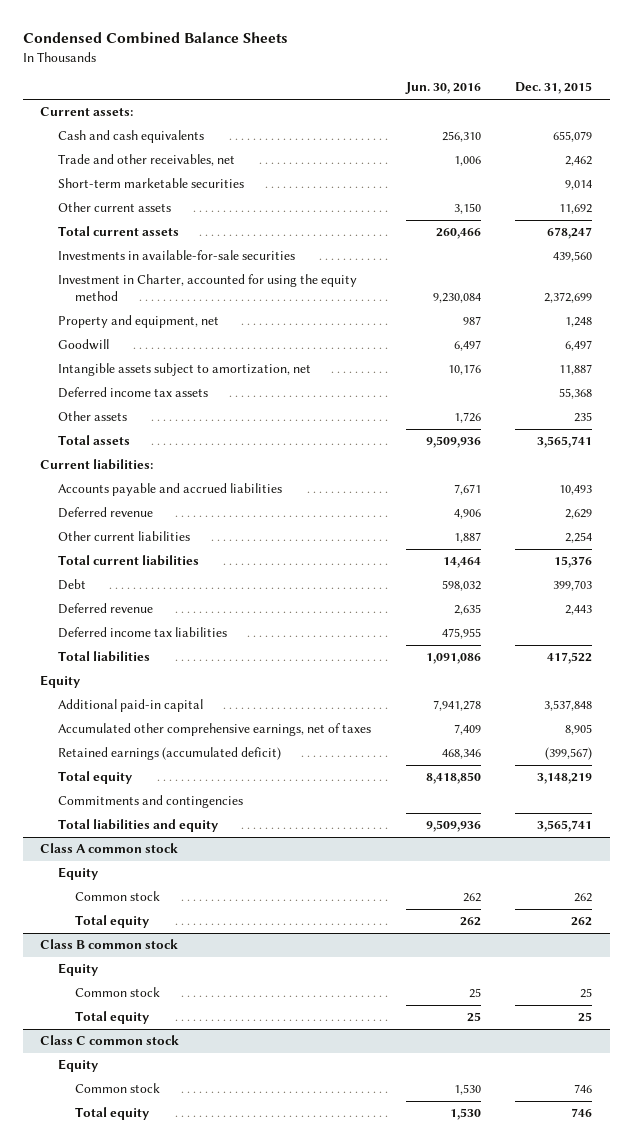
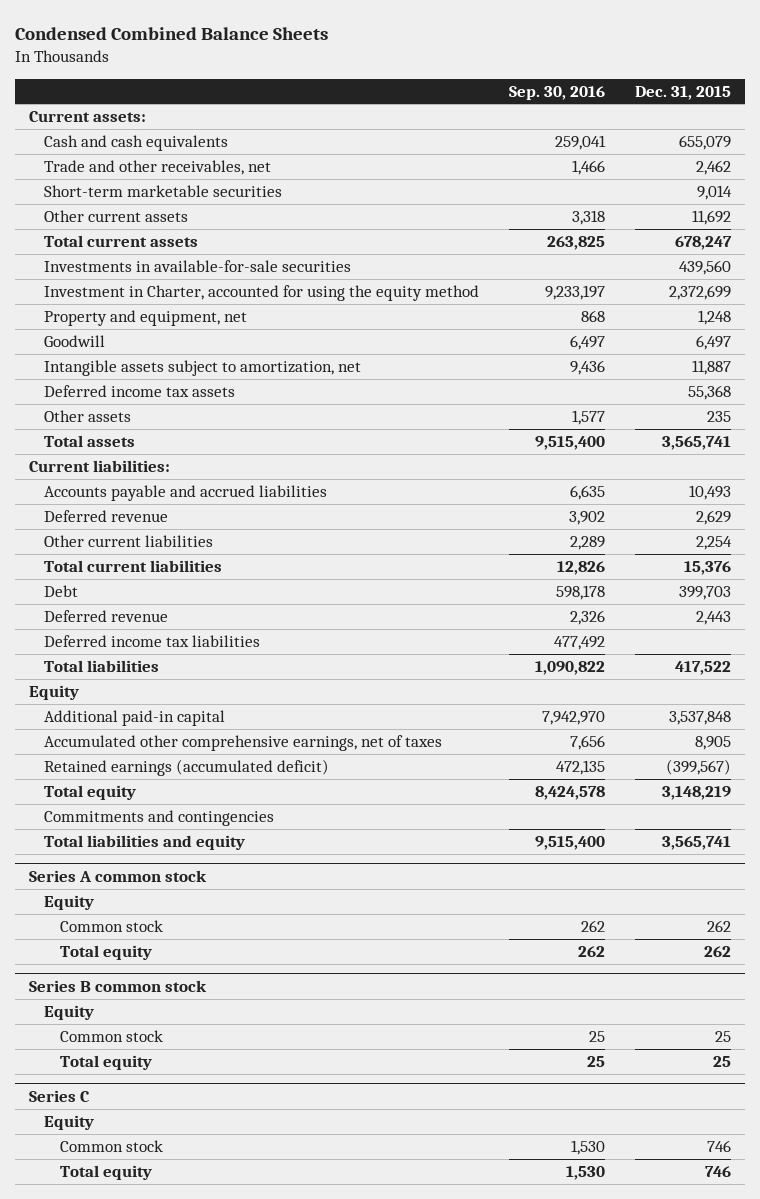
[404,82,481,95] Jun. 30, 2016 -> none
none -> [509,85,606,100] Sep. 30, 2016
[40,843,179,854] Class A common stock -> [29,869,208,882] Series A common stock
[40,939,179,950] Class B common stock -> [29,979,208,992] Series B common stock
[40,1035,180,1046] Class C common stock -> [29,1089,91,1102] Series C

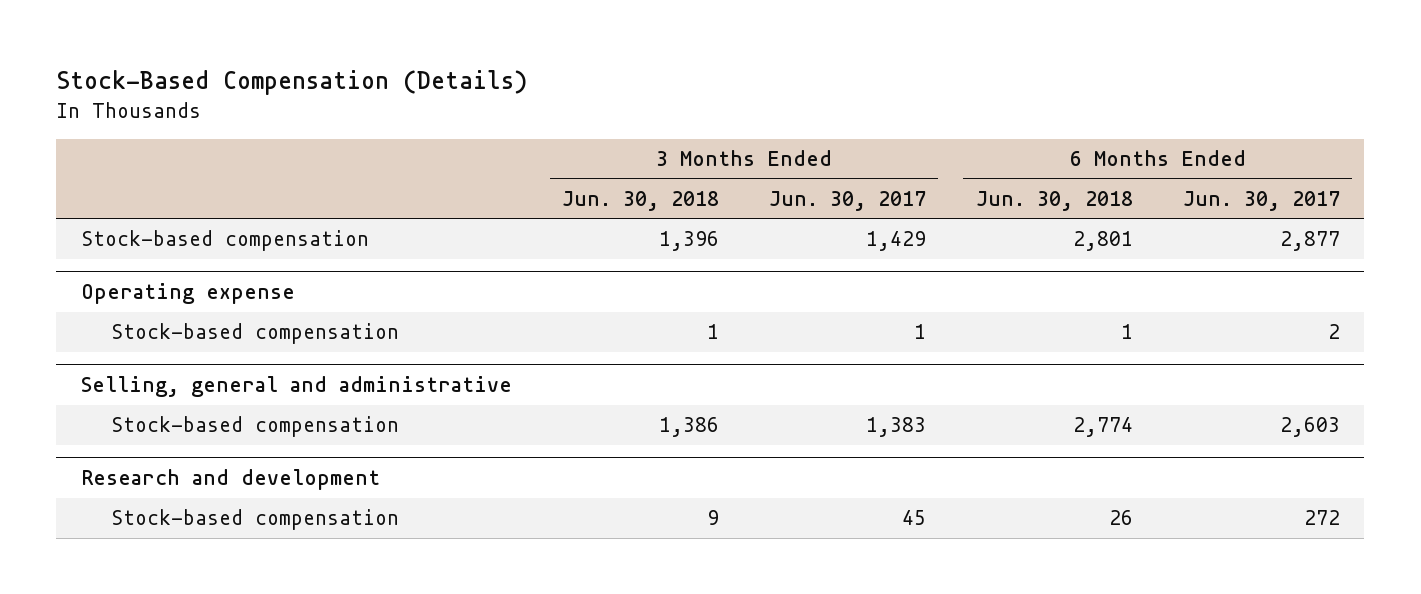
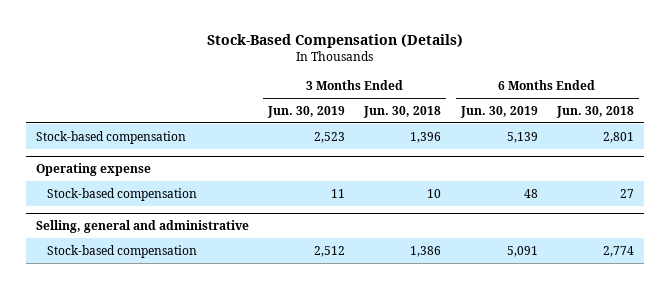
[768,190,926,211] Jun. 30, 2017 -> none
[1182,190,1340,211] Jun. 30, 2017 -> none
none -> [266,105,345,118] Jun. 30, 2019
none -> [459,105,538,118] Jun. 30, 2019
[707,324,720,340] 1 -> [427,188,442,198] 10
[1120,324,1133,340] 1 -> [620,188,635,198] 27
[81,469,381,491] Research and development -> none
[110,509,399,531] Stock-based compensation -> none

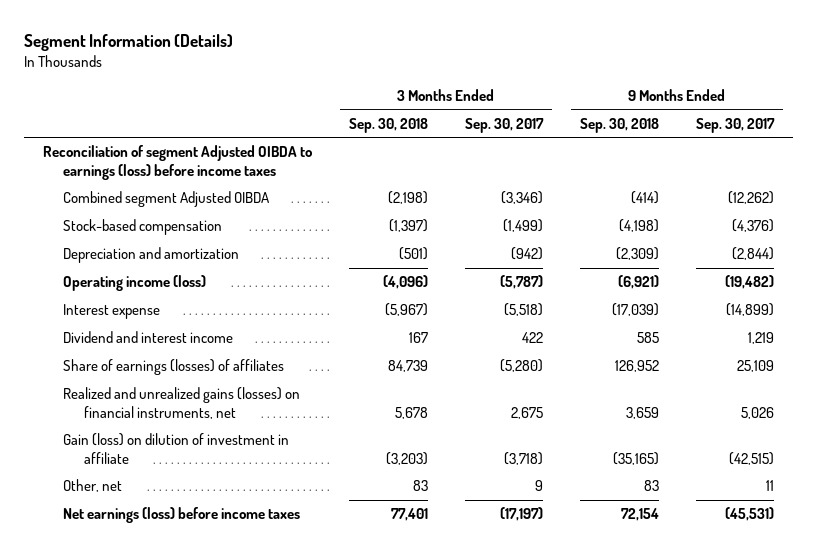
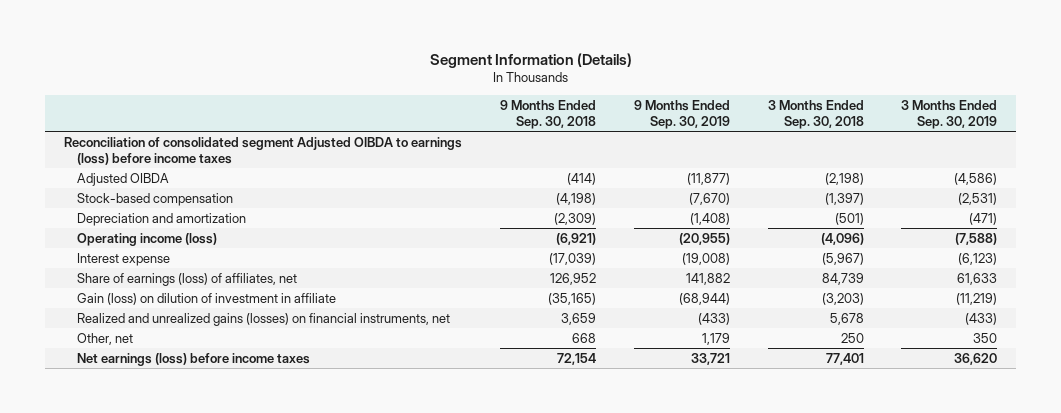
[464,118,544,134] Sep. 30, 2017 -> none
[695,118,775,134] Sep. 30, 2017 -> none
none -> [633,99,730,129] 9 Months Ended Sep. 30, 2019
none -> [901,99,998,129] 3 Months Ended Sep. 30, 2019
[42,145,312,180] Reconciliation of segment Adjusted OIBDA to earnings (loss) before income taxes -> [63,136,462,165] Reconciliation of consolidated segment Adjusted OIBDA to earnings (loss) before income taxes
[63,191,270,208] Combined segment Adjusted OIBDA -> [77,172,170,186] Adjusted OIBDA
[63,331,234,344] Dividend and interest income -> none
[63,359,285,376] Share of earnings (losses) of affiliates -> [77,272,298,286] Share of earnings (loss) of affiliates, net
[63,387,301,419] Realized and unrealized gains (losses) on financial instruments, net -> [77,312,451,326] Realized and unrealized gains (losses) on financial instruments, net
[412,480,428,492] 83 -> [840,332,864,343] 250
[643,480,659,492] 83 -> [571,332,596,343] 668

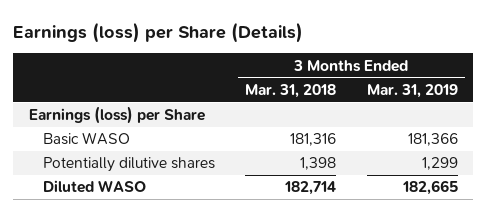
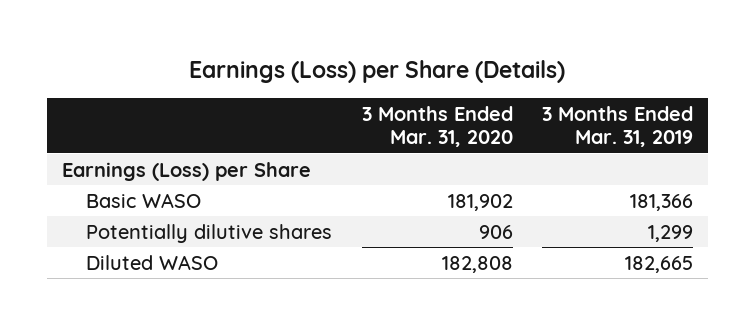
[13,21,304,43] Earnings (loss) per Share (Details) -> [189,60,566,84] Earnings (Loss) per Share (Details)
[245,83,337,98] Mar. 31, 2018 -> none
none -> [361,105,513,148] 3 Months Ended Mar. 31, 2020
[28,106,205,125] Earnings (loss) per Share -> [61,161,311,181] Earnings (Loss) per Share

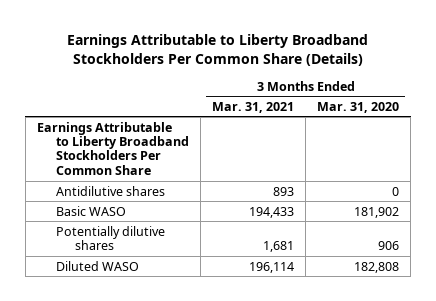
[189,60,566,84] Earnings (Loss) per Share (Details) -> [67,33,369,66] Earnings Attributable to Liberty Broadband Stockholders Per Common Share (Details)
[542,105,694,148] 3 Months Ended Mar. 31, 2019 -> none
none -> [212,101,295,113] Mar. 31, 2021
[61,161,311,181] Earnings (Loss) per Share -> [36,121,190,175] Earnings Attributable to Liberty Broadband Stockholders Per Common Share
none -> [56,185,166,196] Antidilutive shares

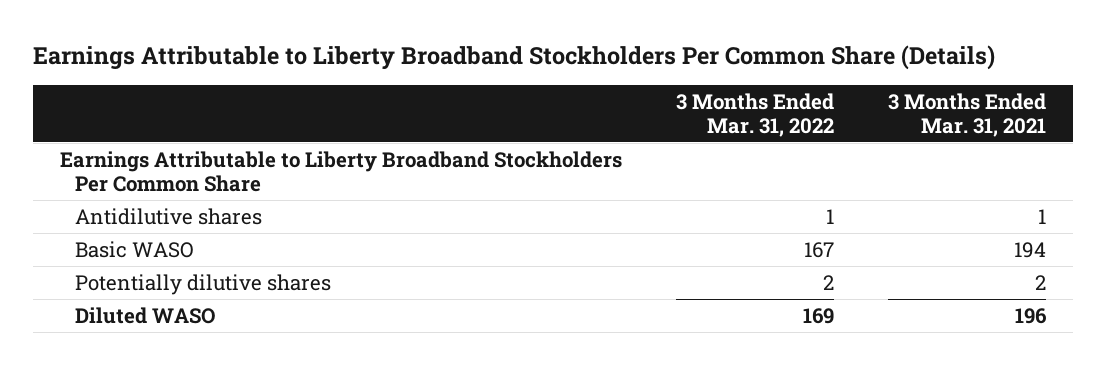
[317,101,400,113] Mar. 31, 2020 -> none
none -> [675,92,834,137] 3 Months Ended Mar. 31, 2022
[273,186,295,196] 893 -> [1037,208,1046,224] 1
[249,206,295,218] 194,433 -> [1013,241,1046,258] 194
[263,240,295,252] 1,681 -> [1034,274,1046,290] 2
[249,261,295,273] 196,114 -> [1014,307,1047,324] 196

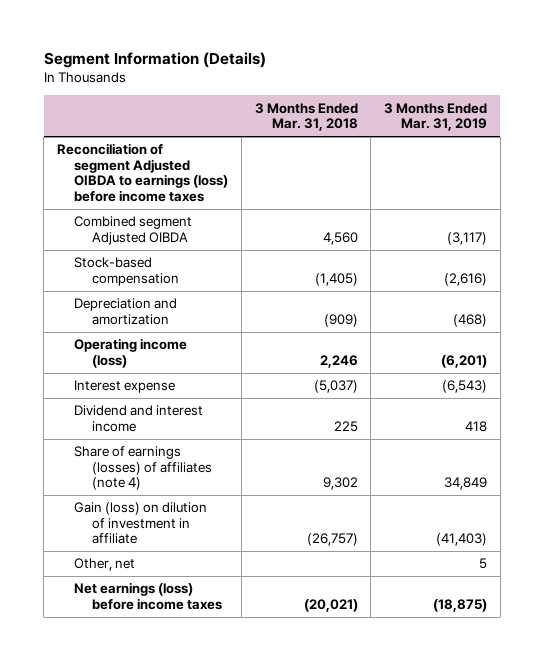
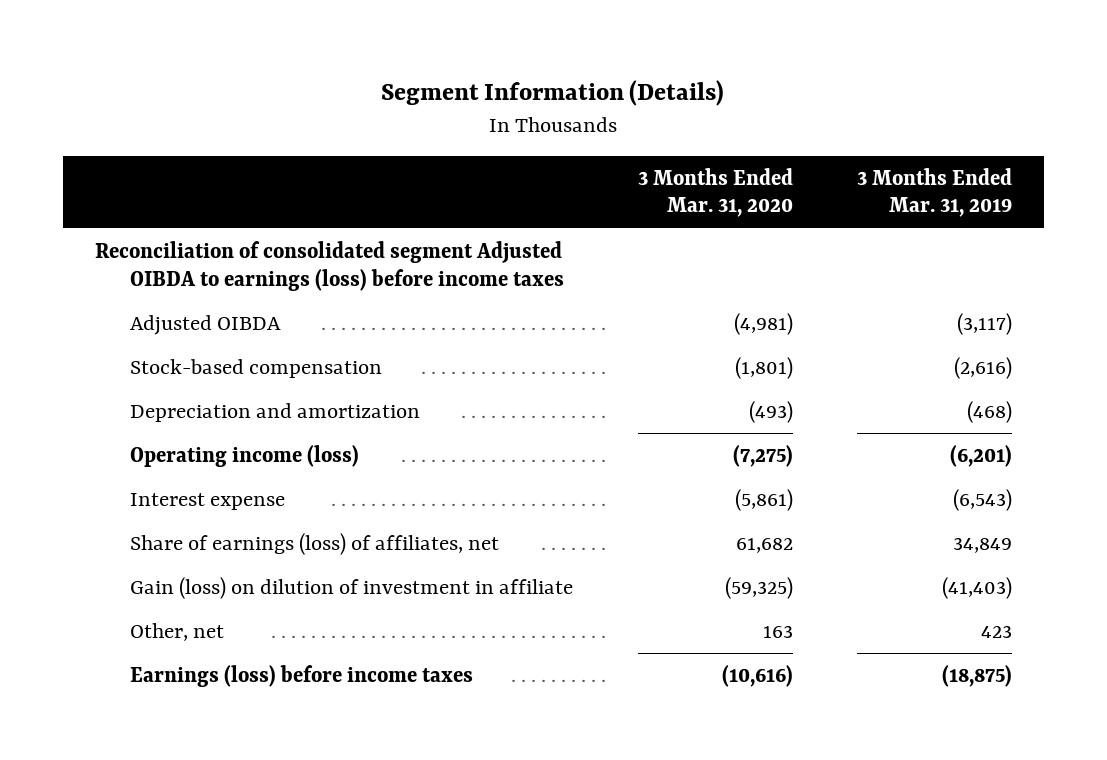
[254,102,358,132] 3 Months Ended Mar. 31, 2018 -> none
none -> [637,167,793,218] 3 Months Ended Mar. 31, 2020
[56,143,229,202] Reconciliation of segment Adjusted OIBDA to earnings (loss) before income taxes -> [94,240,565,291] Reconciliation of consolidated segment Adjusted OIBDA to earnings (loss) before income taxes
[74,216,193,245] Combined segment Adjusted OIBDA -> [130,314,282,335] Adjusted OIBDA
[74,405,204,432] Dividend and interest income -> none
[74,446,213,491] Share of earnings (losses) of affiliates (note 4) -> [130,532,500,555] Share of earnings (loss) of affiliates, net
[478,558,487,570] 5 -> [980,624,1012,638] 423
[74,582,223,610] Net earnings (loss) before income taxes -> [130,664,474,687] Earnings (loss) before income taxes

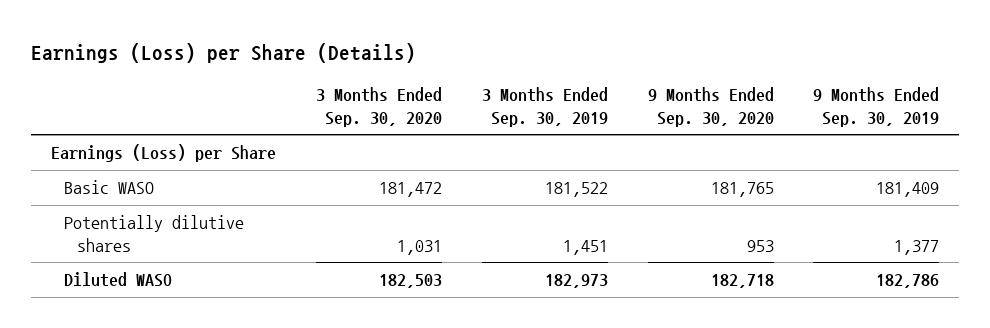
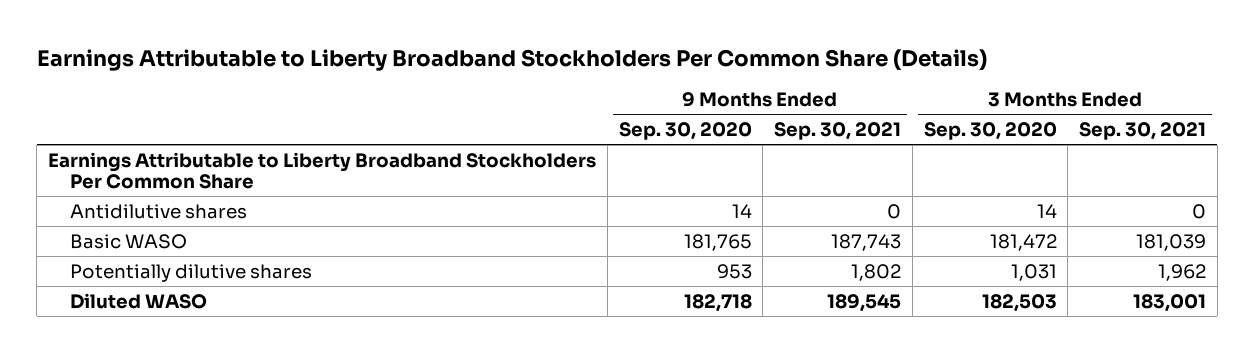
[30,42,416,63] Earnings (Loss) per Share (Details) -> [36,48,987,71] Earnings Attributable to Liberty Broadband Stockholders Per Common Share (Details)
[481,87,608,127] 3 Months Ended Sep. 30, 2019 -> none
[813,87,940,127] 9 Months Ended Sep. 30, 2019 -> none
none -> [774,122,902,141] Sep. 30, 2021
none -> [1079,122,1207,141] Sep. 30, 2021
[50,144,276,163] Earnings (Loss) per Share -> [48,151,597,190] Earnings Attributable to Liberty Broadband Stockholders Per Common Share
none -> [70,203,248,219] Antidilutive shares

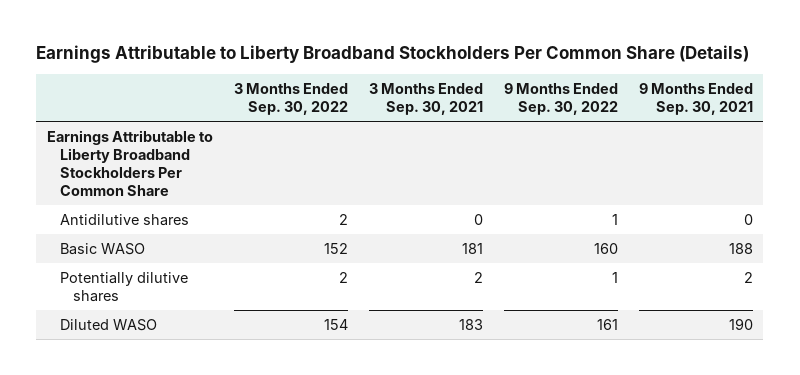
[618,122,752,141] Sep. 30, 2020 -> none
[923,122,1057,141] Sep. 30, 2020 -> none
none -> [233,82,348,115] 3 Months Ended Sep. 30, 2022
none -> [503,82,618,115] 9 Months Ended Sep. 30, 2022
[831,233,902,251] 187,743 -> [728,242,753,254] 188
[1136,233,1207,251] 181,039 -> [461,242,483,254] 181
[851,263,902,281] 1,802 -> [743,271,753,283] 2
[1158,263,1207,281] 1,962 -> [473,271,483,283] 2
[827,293,902,312] 189,545 -> [728,317,753,330] 190
[1133,293,1207,312] 183,001 -> [458,318,483,330] 183

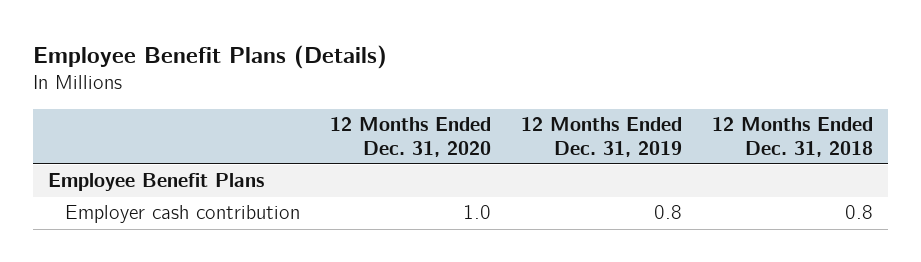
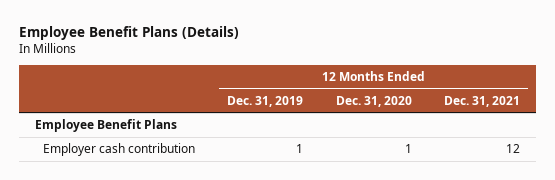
[712,117,874,157] 12 Months Ended Dec. 31, 2018 -> none
none -> [443,95,520,107] Dec. 31, 2021
[463,205,492,220] 1.0 -> [404,144,412,154] 1
[654,205,683,220] 0.8 -> [296,144,304,154] 1

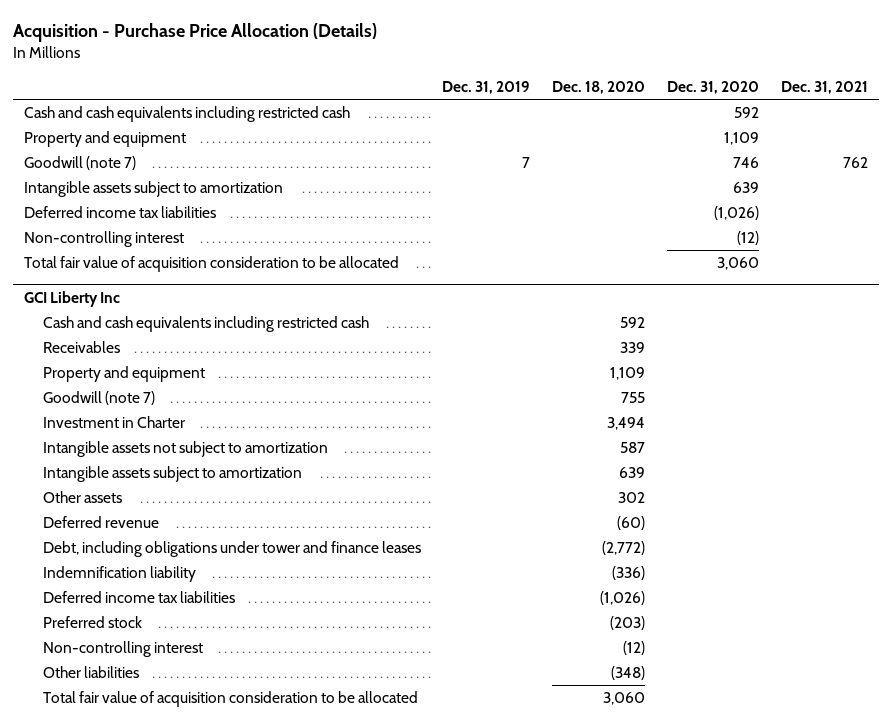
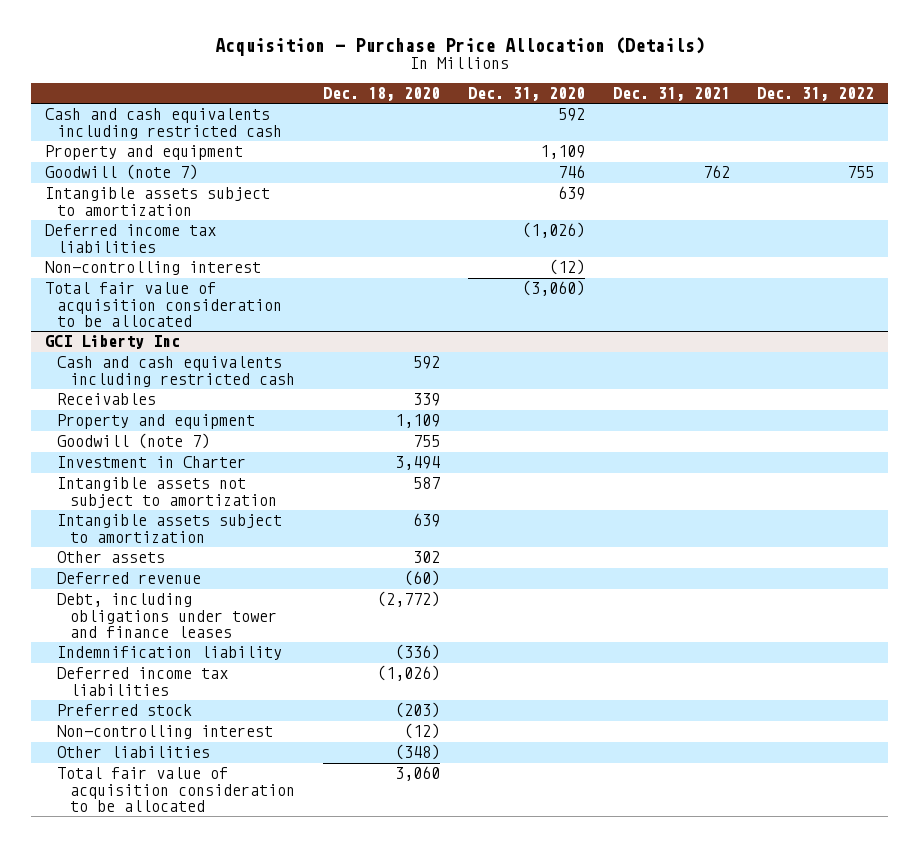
[442,81,531,95] Dec. 31, 2019 -> none
none -> [757,87,875,102] Dec. 31, 2022
[717,257,760,271] 3,060 -> [521,280,585,297] (3,060)

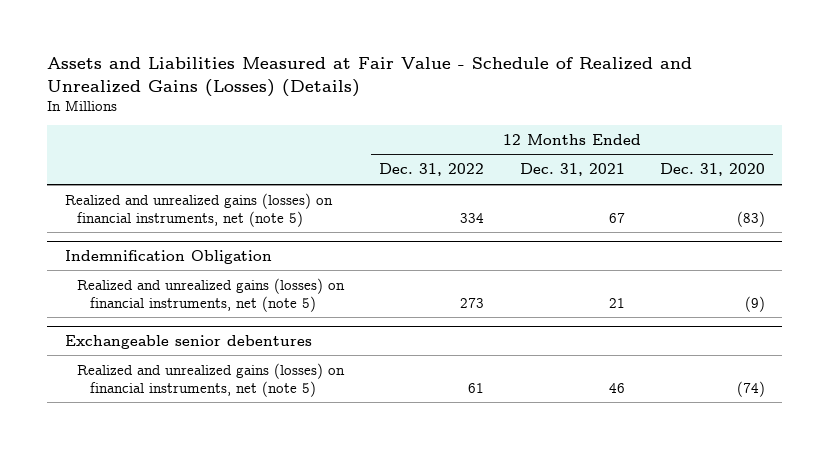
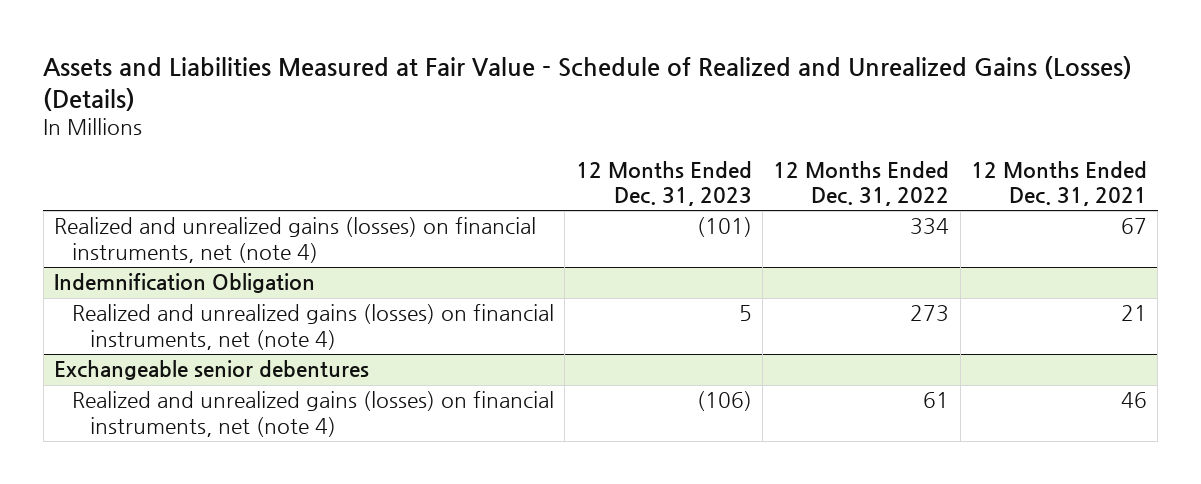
[659,163,765,177] Dec. 31, 2020 -> none
none -> [575,160,752,207] 12 Months Ended Dec. 31, 2023
[64,192,333,227] Realized and unrealized gains (losses) on financial instruments, net (note 5) -> [54,217,537,263] Realized and unrealized gains (losses) on financial instruments, net (note 4)
[77,277,346,312] Realized and unrealized gains (losses) on financial instruments, net (note 5) -> [71,304,554,350] Realized and unrealized gains (losses) on financial instruments, net (note 4)
[77,362,346,397] Realized and unrealized gains (losses) on financial instruments, net (note 5) -> [71,391,554,437] Realized and unrealized gains (losses) on financial instruments, net (note 4)

